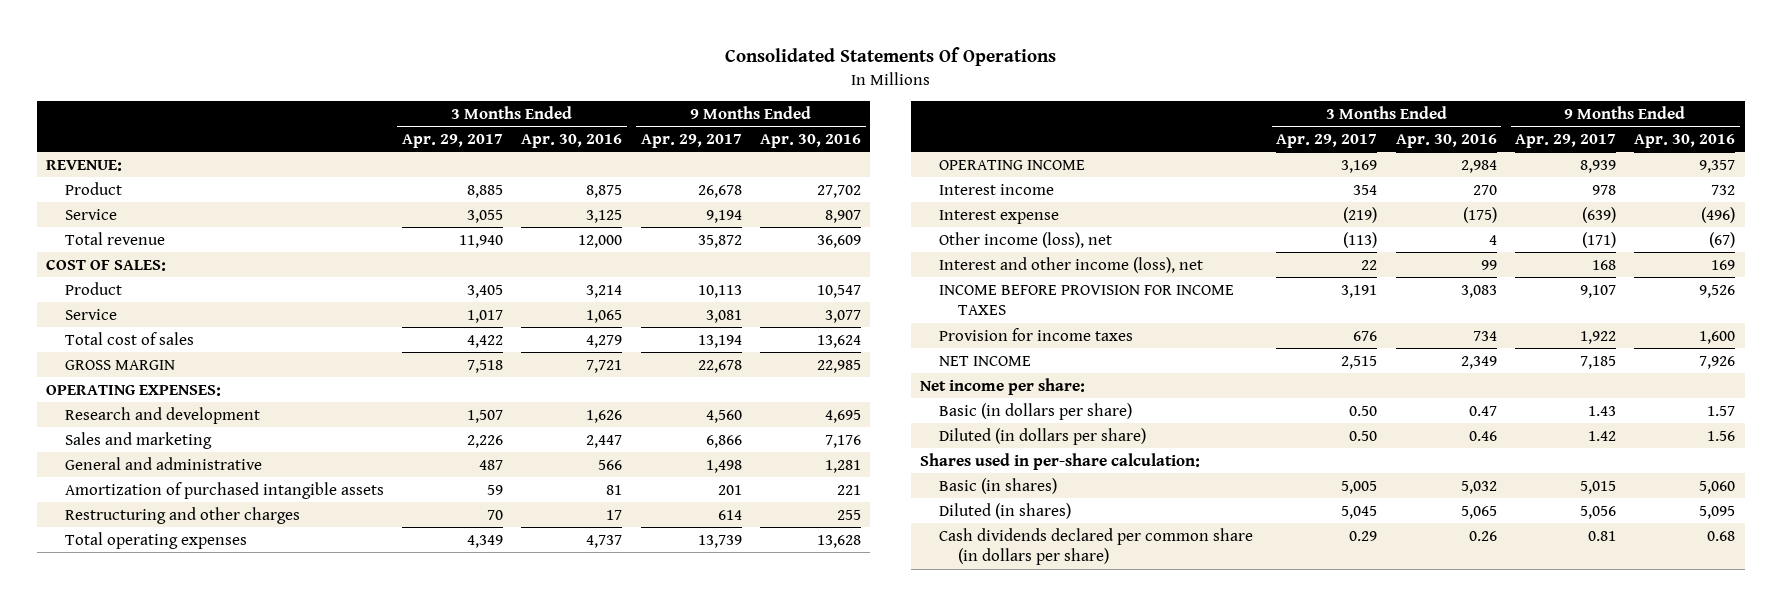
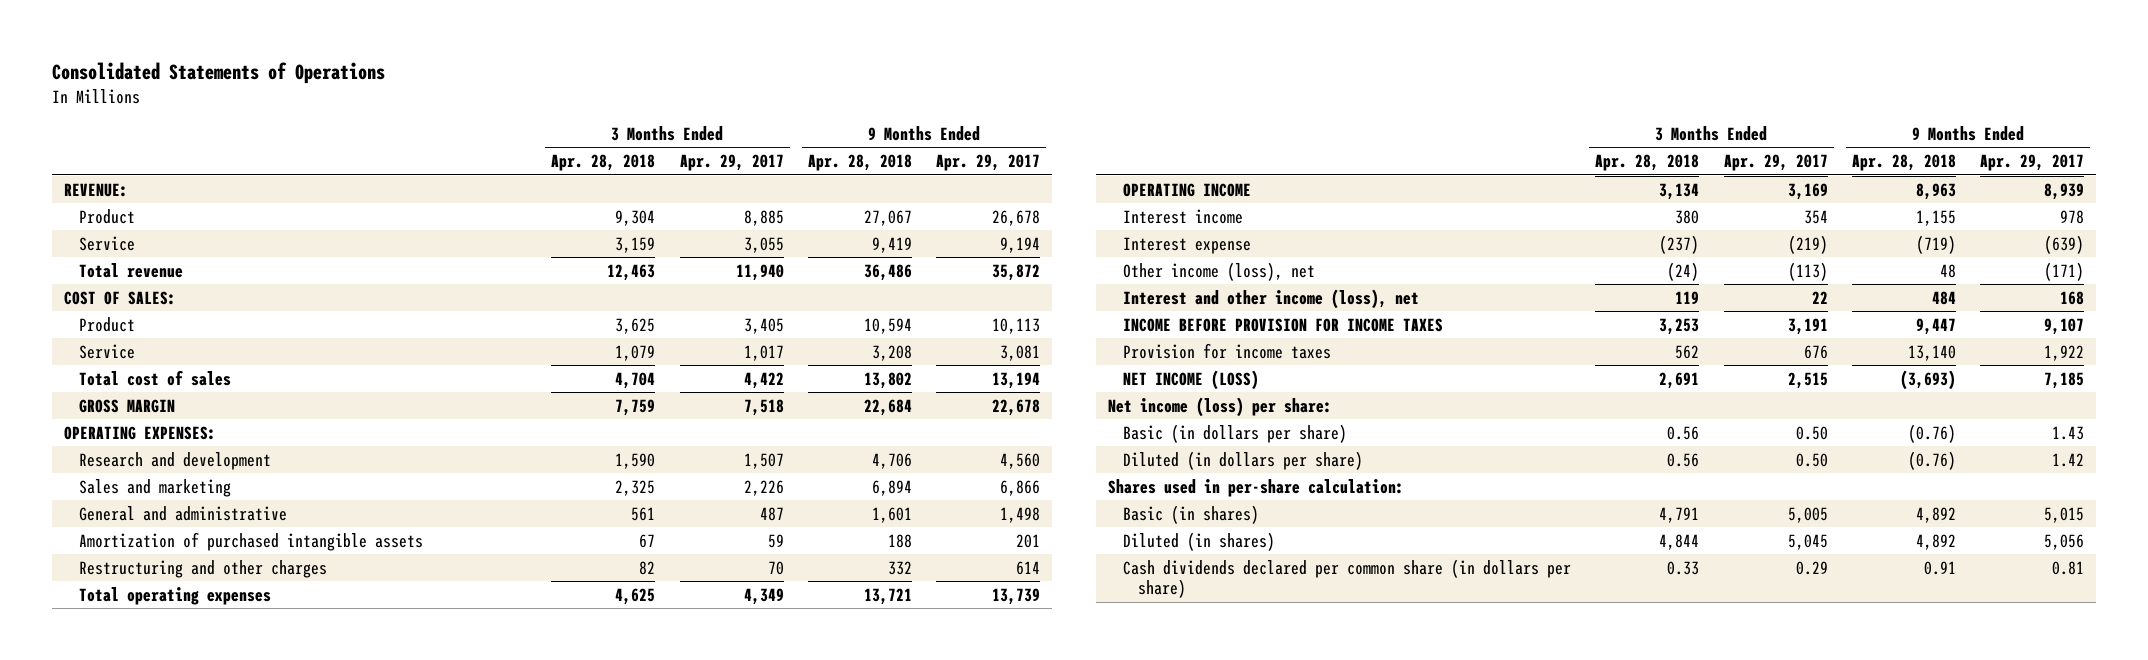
[724,47,1056,67] Consolidated Statements Of Operations -> [52,62,386,85] Consolidated Statements of Operations
[521,133,623,148] Apr. 30, 2016 -> none
[759,133,861,148] Apr. 30, 2016 -> none
none -> [551,154,656,172] Apr. 28, 2018
none -> [807,154,912,172] Apr. 28, 2018
[939,355,1032,366] NET INCOME -> [1123,369,1260,390] NET INCOME (LOSS)
[920,377,1086,395] Net income per share: -> [1108,396,1333,417] Net income (loss) per share:

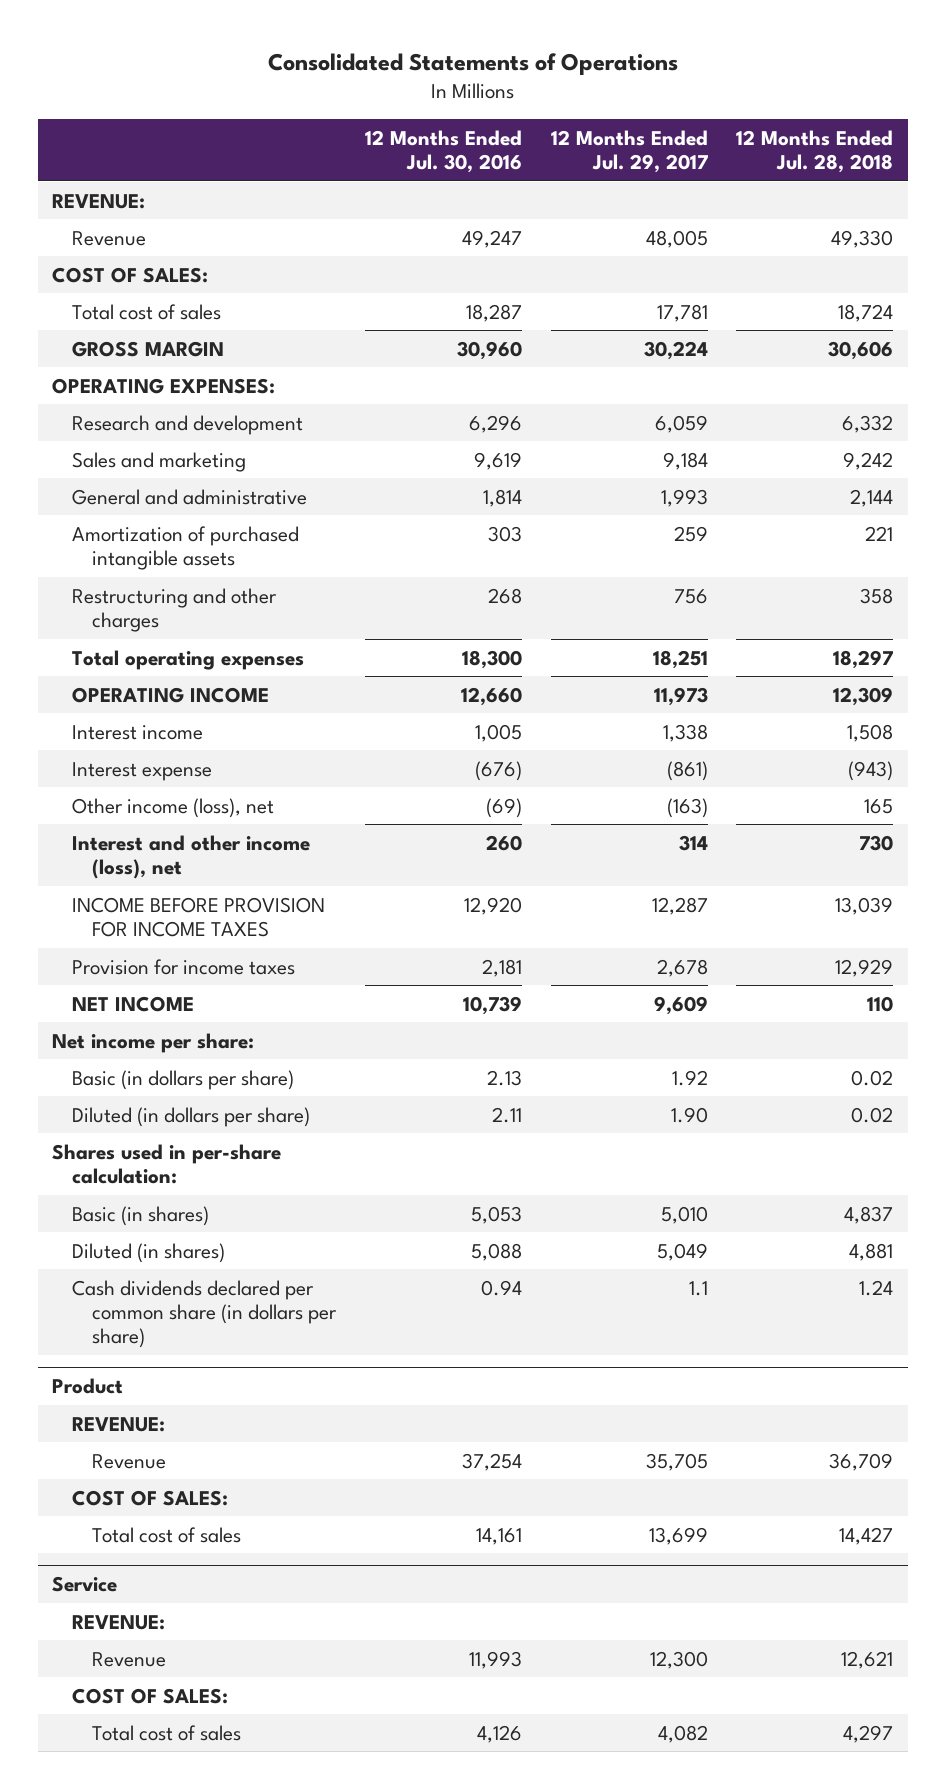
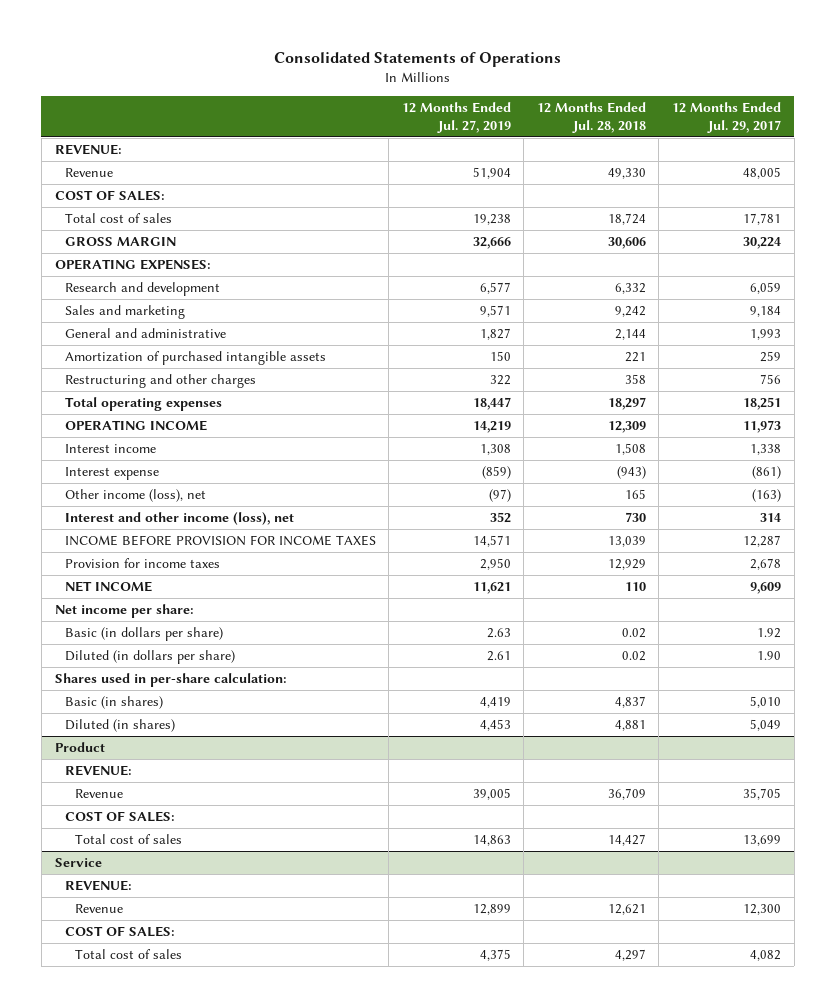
[365,129,523,174] 12 Months Ended Jul. 30, 2016 -> none
none -> [401,102,511,133] 12 Months Ended Jul. 27, 2019
[72,1279,338,1348] Cash dividends declared per common share (in dollars per share) -> none

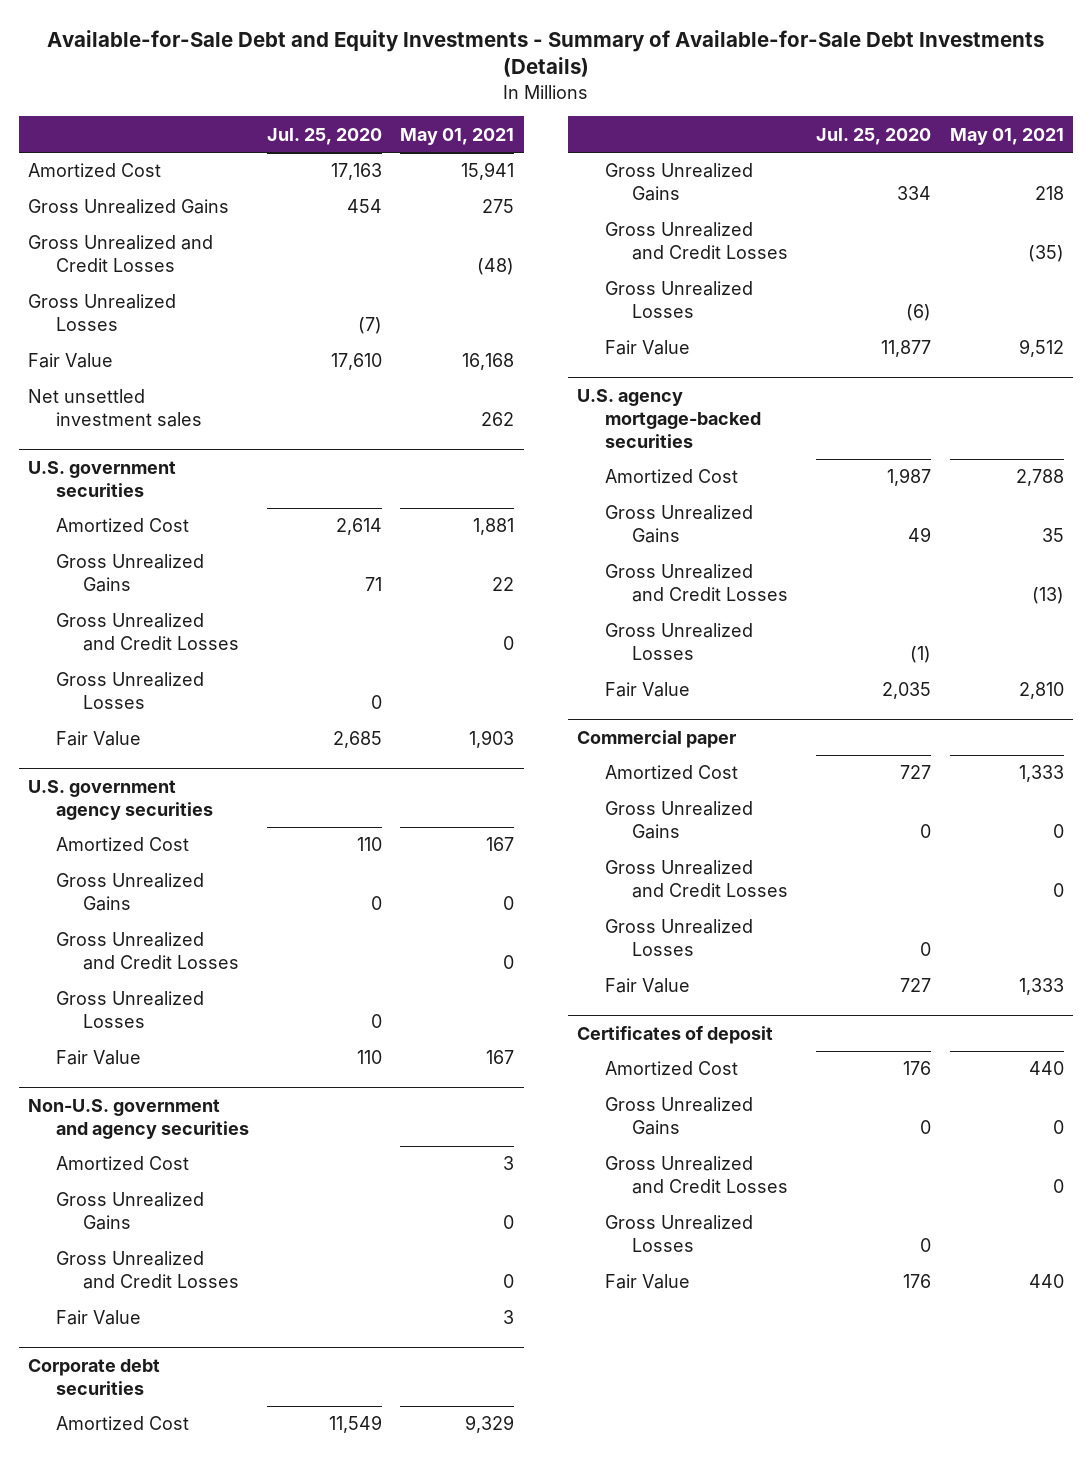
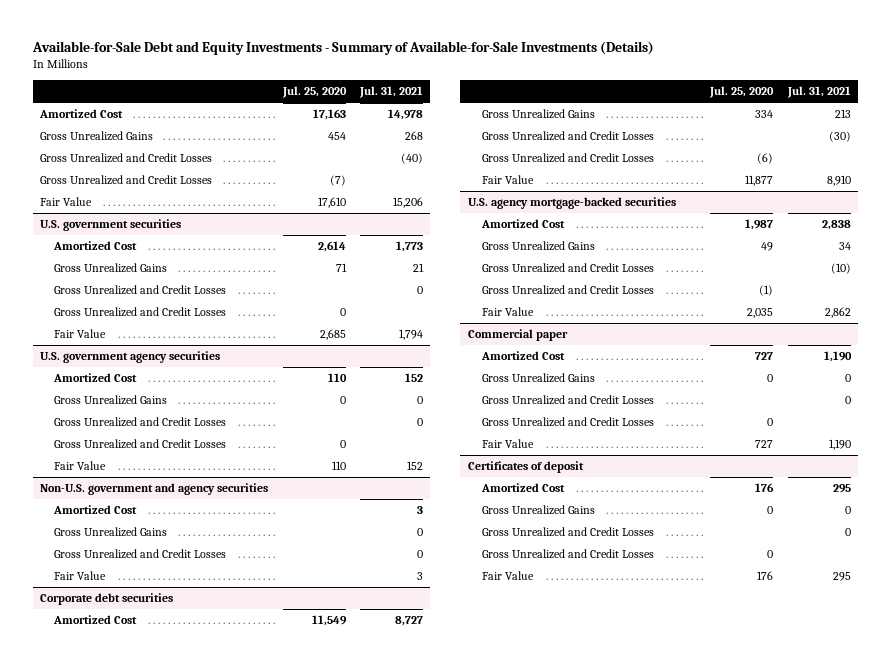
[46,29,1044,78] Available-for-Sale Debt and Equity Investments - Summary of Available-for-Sale Debt Investments (Details) -> [31,40,654,55] Available-for-Sale Debt and Equity Investments - Summary of Available-for-Sale Investments (Details)
[400,127,515,145] May 01, 2021 -> none
none -> [358,86,423,99] Jul. 31, 2021
[28,294,177,332] Gross Unrealized Losses -> [40,175,213,186] Gross Unrealized and Credit Losses
[28,389,202,428] Net unsettled investment sales -> none
[55,672,204,710] Gross Unrealized Losses -> [54,307,227,318] Gross Unrealized and Credit Losses
[55,991,204,1029] Gross Unrealized Losses -> [54,439,227,450] Gross Unrealized and Credit Losses
[604,281,753,319] Gross Unrealized Losses -> [481,153,654,164] Gross Unrealized and Credit Losses
[604,623,753,661] Gross Unrealized Losses -> [481,285,654,296] Gross Unrealized and Credit Losses
[604,919,753,957] Gross Unrealized Losses -> [481,417,654,428] Gross Unrealized and Credit Losses
[604,1215,753,1253] Gross Unrealized Losses -> [481,549,654,560] Gross Unrealized and Credit Losses

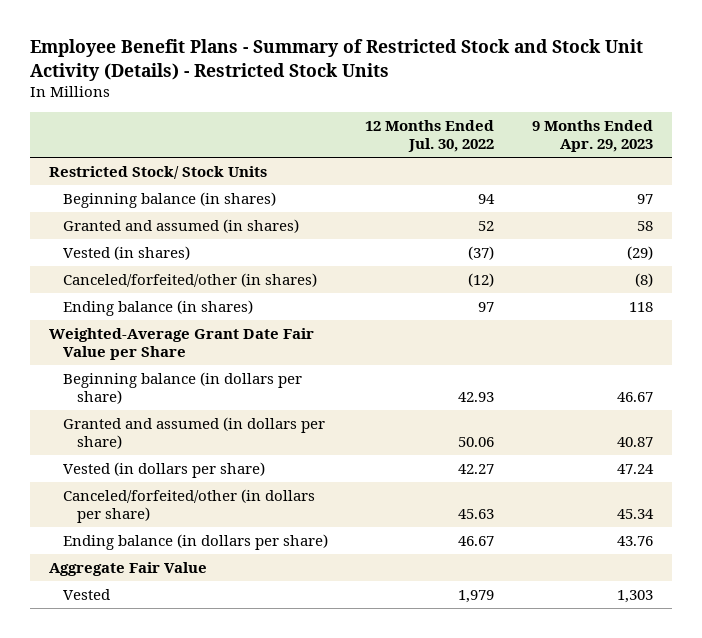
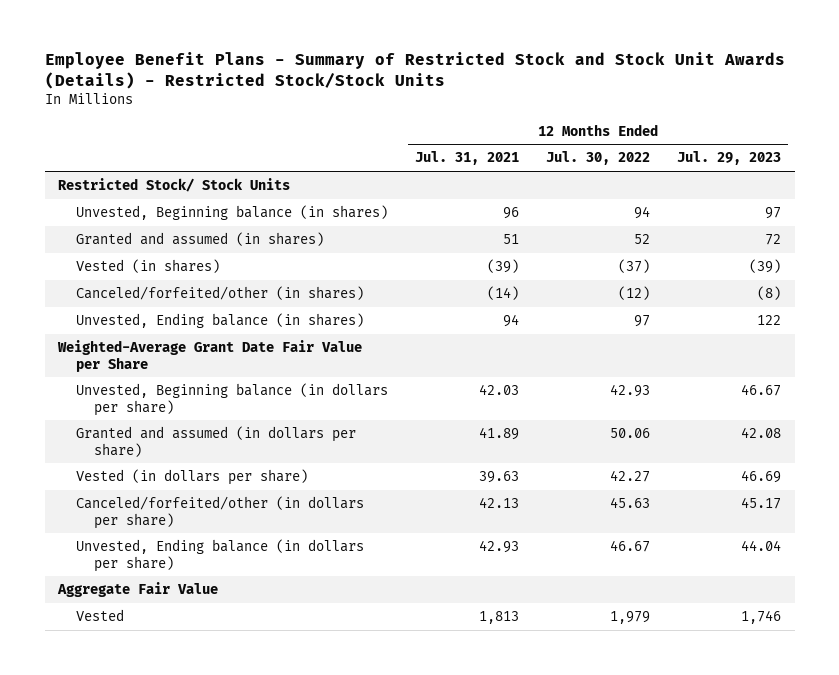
[29,39,643,81] Employee Benefit Plans - Summary of Restricted Stock and Stock Unit Activity (Details) - Restricted Stock Units -> [44,52,785,90] Employee Benefit Plans - Summary of Restricted Stock and Stock Unit Awards (Details) - Restricted Stock/Stock Units
[532,119,654,153] 9 Months Ended Apr. 29, 2023 -> none
none -> [415,151,520,166] Jul. 31, 2021
none -> [677,151,782,166] Jul. 29, 2023
[62,191,276,208] Beginning balance (in shares) -> [76,205,389,221] Unvested, Beginning balance (in shares)
[62,299,253,316] Ending balance (in shares) -> [76,313,365,329] Unvested, Ending balance (in shares)
[62,371,302,405] Beginning balance (in dollars per share) -> [76,383,389,416] Unvested, Beginning balance (in dollars per share)
[62,533,328,550] Ending balance (in dollars per share) -> [76,539,365,572] Unvested, Ending balance (in dollars per share)

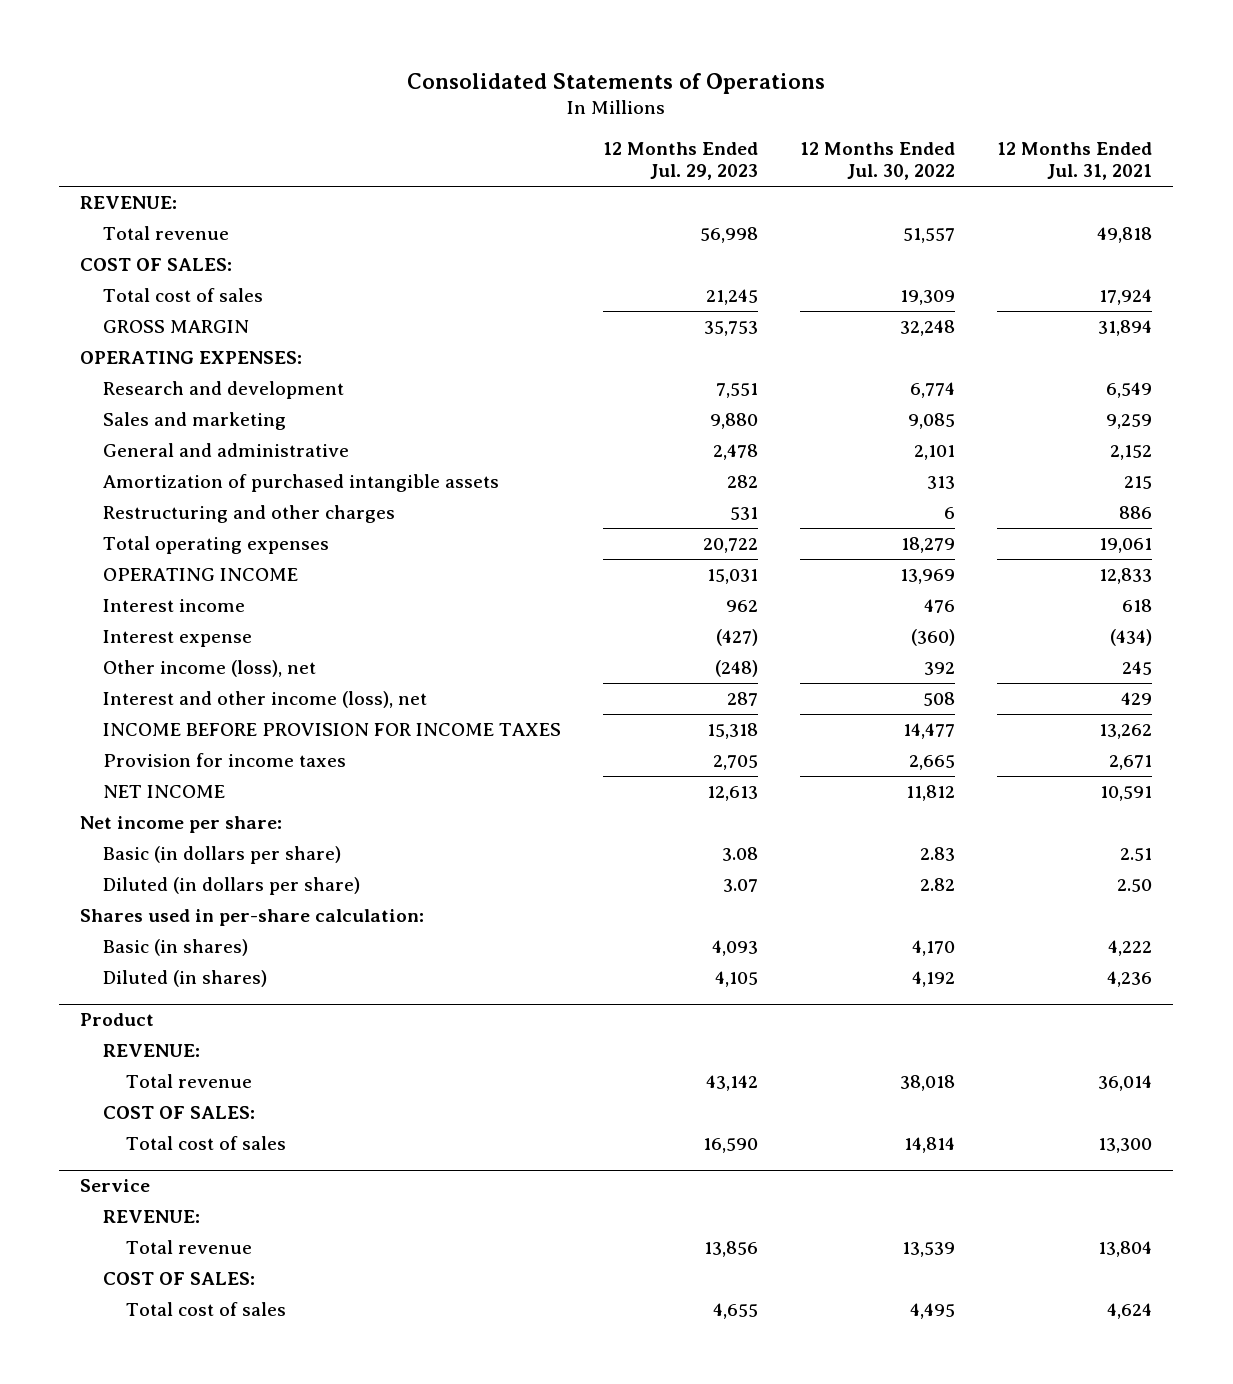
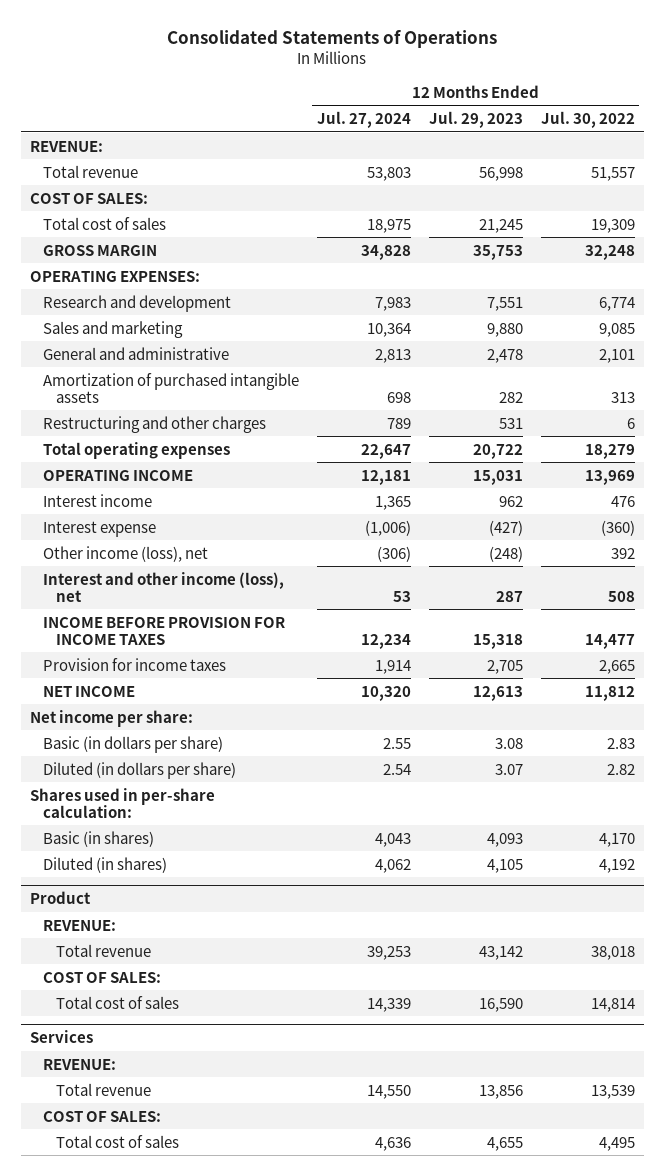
[997,141,1153,181] 12 Months Ended Jul. 31, 2021 -> none
none -> [316,111,411,129] Jul. 27, 2024
[80,1179,151,1193] Service -> [29,1030,93,1044] Services

